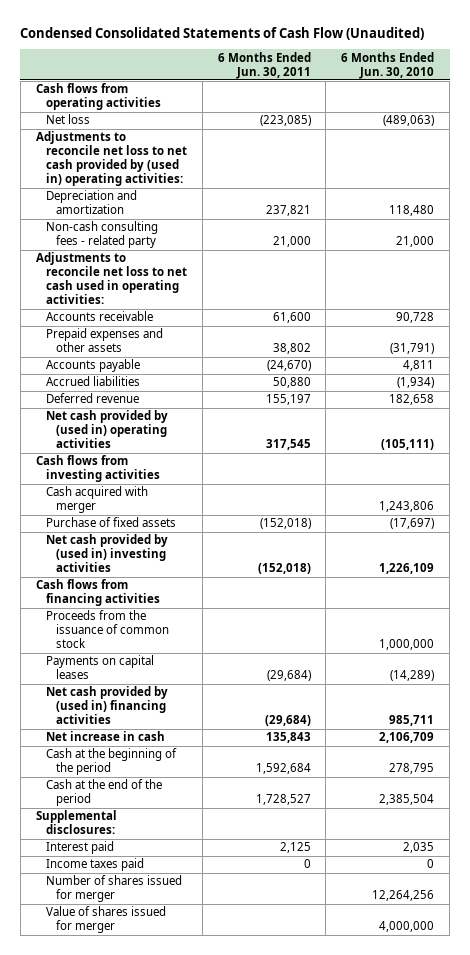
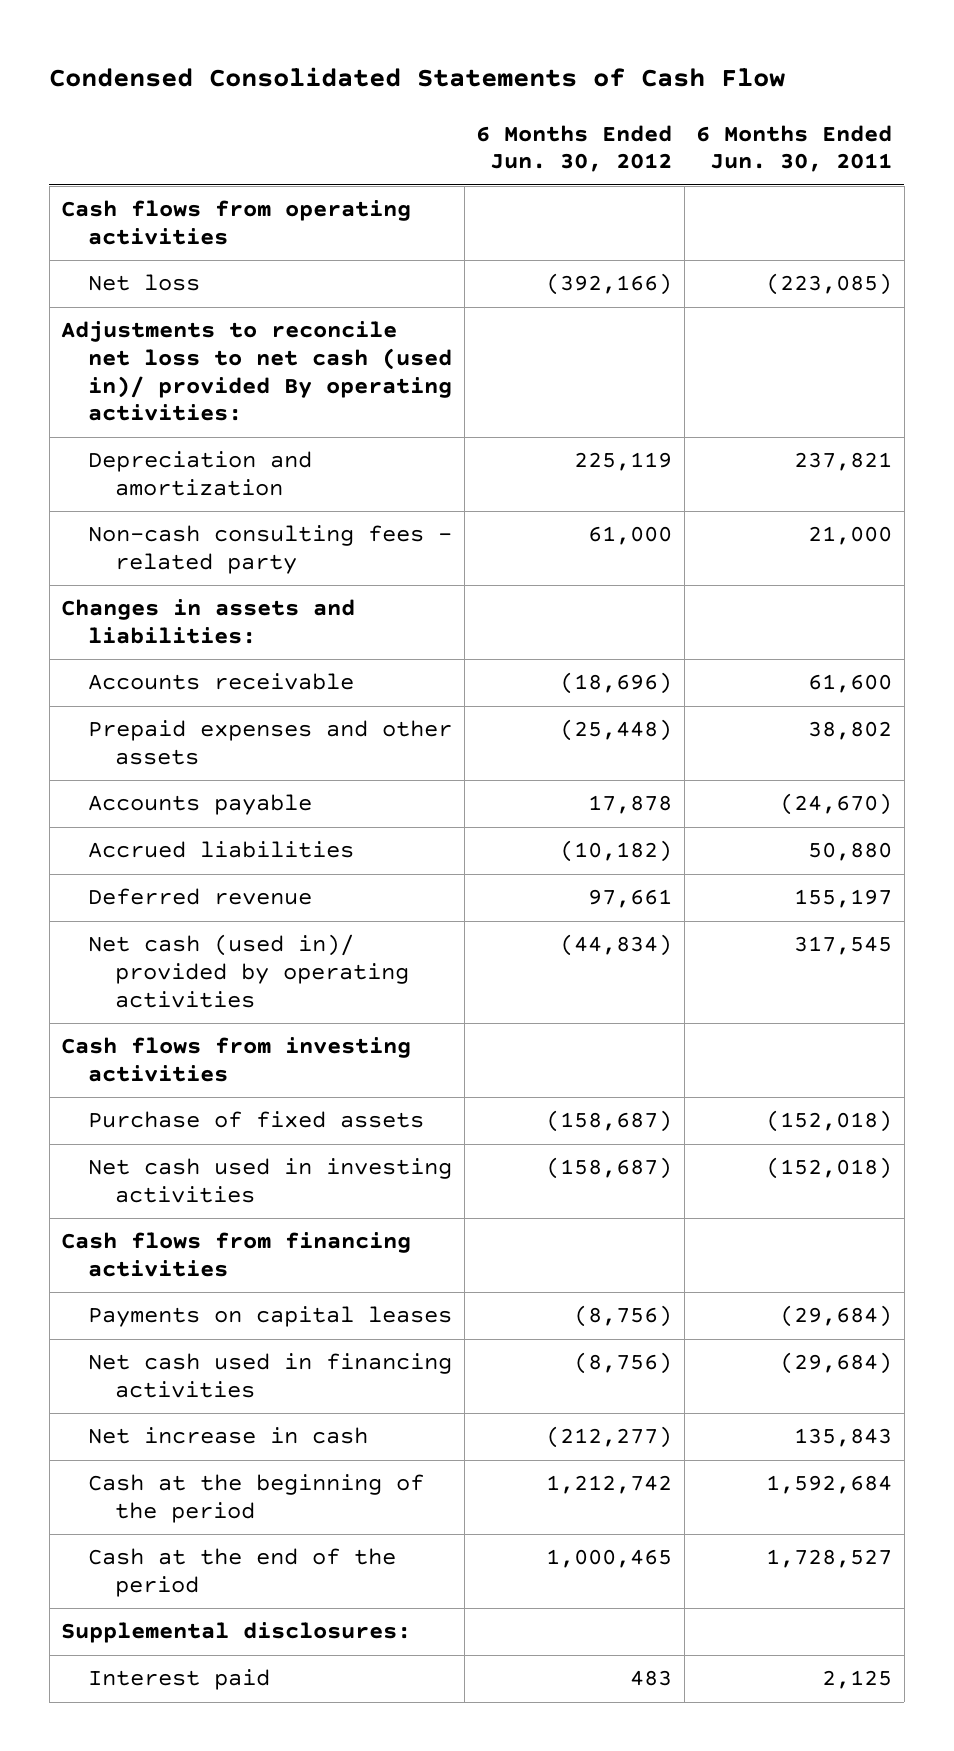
[20,26,425,40] Condensed Consolidated Statements of Cash Flow (Unaudited) -> [49,67,786,88] Condensed Consolidated Statements of Cash Flow
[341,51,435,79] 6 Months Ended Jun. 30, 2010 -> none
none -> [476,124,673,173] 6 Months Ended Jun. 30, 2012
[35,131,187,187] Adjustments to reconcile net loss to net cash provided by (used in) operating activities: -> [61,321,452,422] Adjustments to reconcile net loss to net cash (used in)/ provided By operating activities:
[35,252,187,305] Adjustments to reconcile net loss to net cash used in operating activities: -> [61,599,356,645] Changes in assets and liabilities:
[45,410,168,449] Net cash provided by (used in) operating activities -> [87,934,409,1008] Net cash (used in)/ provided by operating activities
[45,486,148,514] Cash acquired with merger -> none
[45,534,168,573] Net cash provided by (used in) investing activities -> [87,1158,452,1204] Net cash used in investing activities
[45,610,170,649] Proceeds from the issuance of common stock -> none
[45,686,168,725] Net cash provided by (used in) financing activities -> [87,1353,452,1399] Net cash used in financing activities
[45,858,144,872] Income taxes paid -> none
[45,875,182,903] Number of shares issued for merger -> none
[45,906,166,934] Value of shares issued for merger -> none

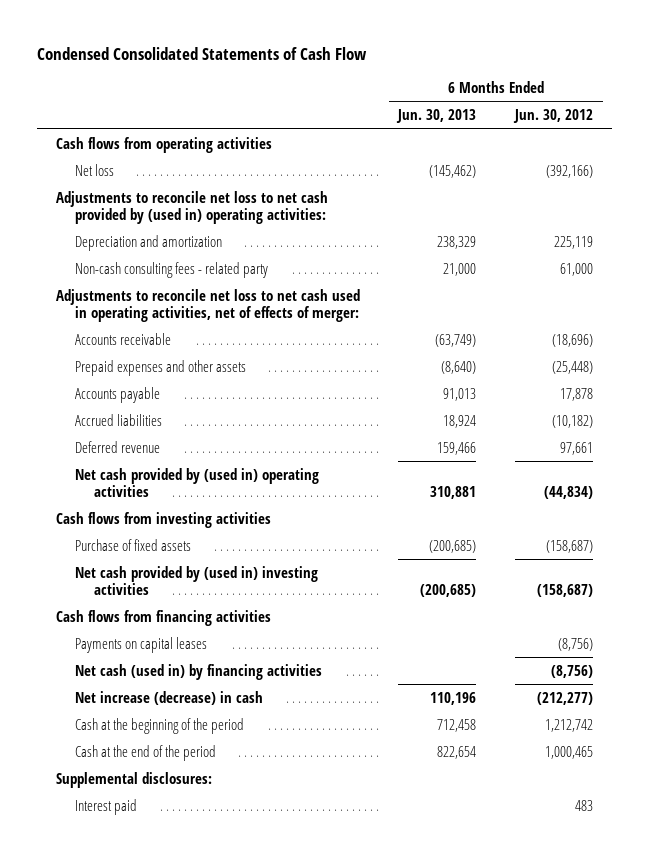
[696,124,893,173] 6 Months Ended Jun. 30, 2011 -> none
none -> [396,109,477,124] Jun. 30, 2013
[61,321,452,422] Adjustments to reconcile net loss to net cash (used in)/ provided By operating activities: -> [56,190,329,224] Adjustments to reconcile net loss to net cash provided by (used in) operating activities:
[61,599,356,645] Changes in assets and liabilities: -> [56,288,361,322] Adjustments to reconcile net loss to net cash used in operating activities, net of effects of merger:
[87,934,409,1008] Net cash (used in)/ provided by operating activities -> [74,467,319,497] Net cash provided by (used in) operating activities
[87,1158,452,1204] Net cash used in investing activities -> [74,565,318,595] Net cash provided by (used in) investing activities
[87,1353,452,1399] Net cash used in financing activities -> [74,663,322,680] Net cash (used in) by financing activities
[87,1427,368,1445] Net increase in cash -> [74,690,263,705] Net increase (decrease) in cash

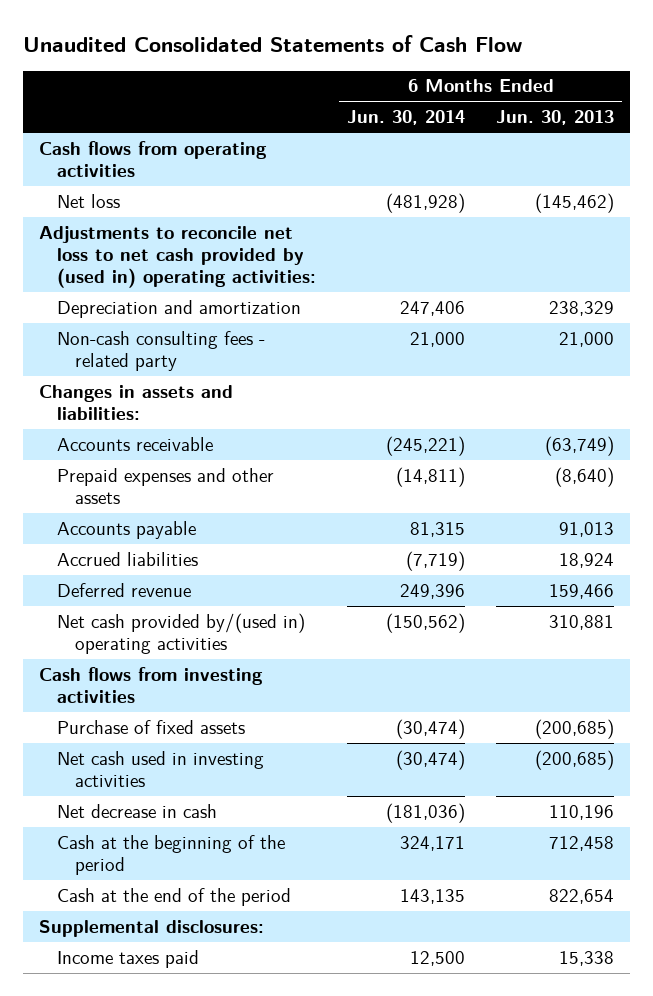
[36,46,367,60] Condensed Consolidated Statements of Cash Flow -> [23,35,523,53] Unaudited Consolidated Statements of Cash Flow
[512,109,593,124] Jun. 30, 2012 -> none
none -> [346,110,465,126] Jun. 30, 2014
[56,288,361,322] Adjustments to reconcile net loss to net cash used in operating activities, net of effects of merger: -> [38,384,233,420] Changes in assets and liabilities:
[74,467,319,497] Net cash provided by (used in) operating activities -> [56,612,305,654] Net cash provided by/(used in) operating activities
[56,609,272,626] Cash flows from financing activities -> none
[74,636,207,653] Payments on capital leases -> none
[74,663,322,680] Net cash (used in) by financing activities -> none
[74,565,318,595] Net cash provided by (used in) investing activities -> [56,750,264,787] Net cash used in investing activities
[74,690,263,705] Net increase (decrease) in cash -> [56,803,217,818] Net decrease in cash
[74,798,137,815] Interest paid -> none
none -> [56,949,199,968] Income taxes paid

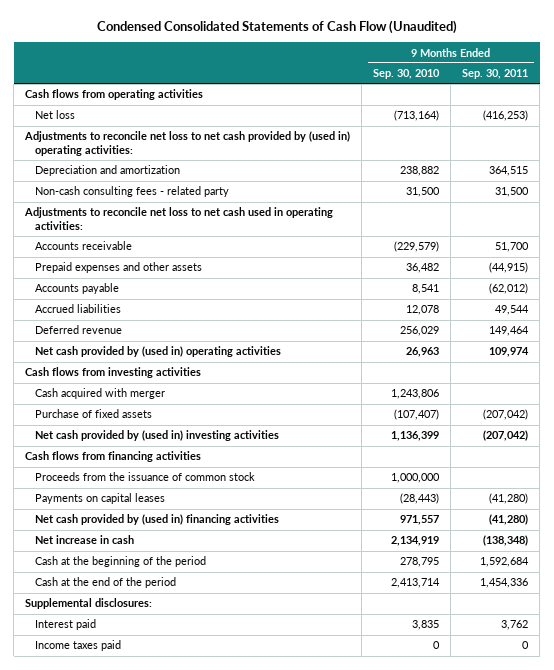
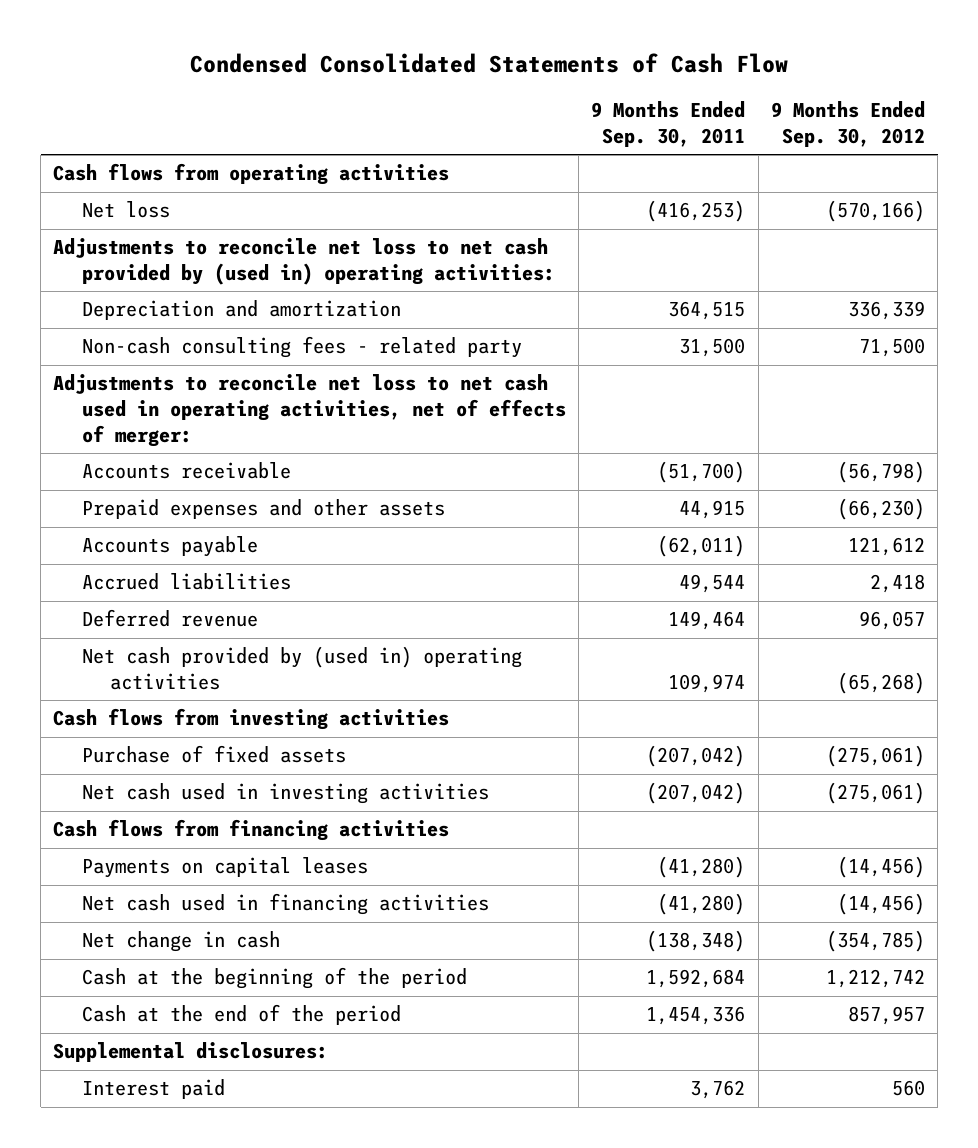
[96,20,457,35] Condensed Consolidated Statements of Cash Flow (Unaudited) -> [190,52,789,73] Condensed Consolidated Statements of Cash Flow
[373,69,441,80] Sep. 30, 2010 -> none
none -> [771,100,926,147] 9 Months Ended Sep. 30, 2012
[24,207,334,230] Adjustments to reconcile net loss to net cash used in operating activities: -> [53,374,566,447] Adjustments to reconcile net loss to net cash used in operating activities, net of effects of merger:
[495,242,530,253] 51,700 -> [657,461,746,484] (51,700)
[489,262,529,274] (44,915) -> [679,500,746,520] 44,915
[489,283,529,295] (62,012) -> [657,535,746,558] (62,011)
[35,388,166,400] Cash acquired with merger -> none
[35,430,280,442] Net cash provided by (used in) investing activities -> [81,783,489,805] Net cash used in investing activities
[35,472,256,482] Proceeds from the issuance of common stock -> none
[35,514,280,526] Net cash provided by (used in) financing activities -> [81,893,489,916] Net cash used in financing activities
[35,535,135,545] Net increase in cash -> [81,931,280,953] Net change in cash
[35,640,122,652] Income taxes paid -> none

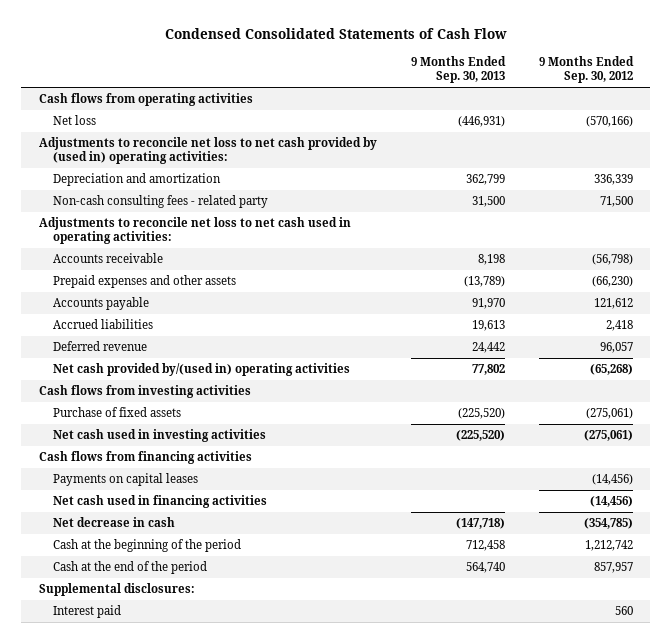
[591,100,746,147] 9 Months Ended Sep. 30, 2011 -> none
none -> [410,56,506,84] 9 Months Ended Sep. 30, 2013
[53,374,566,447] Adjustments to reconcile net loss to net cash used in operating activities, net of effects of merger: -> [38,217,351,244] Adjustments to reconcile net loss to net cash used in operating activities:
[81,646,522,691] Net cash provided by (used in) operating activities -> [52,363,350,377] Net cash provided by/(used in) operating activities
[81,931,280,953] Net change in cash -> [52,517,175,528] Net decrease in cash

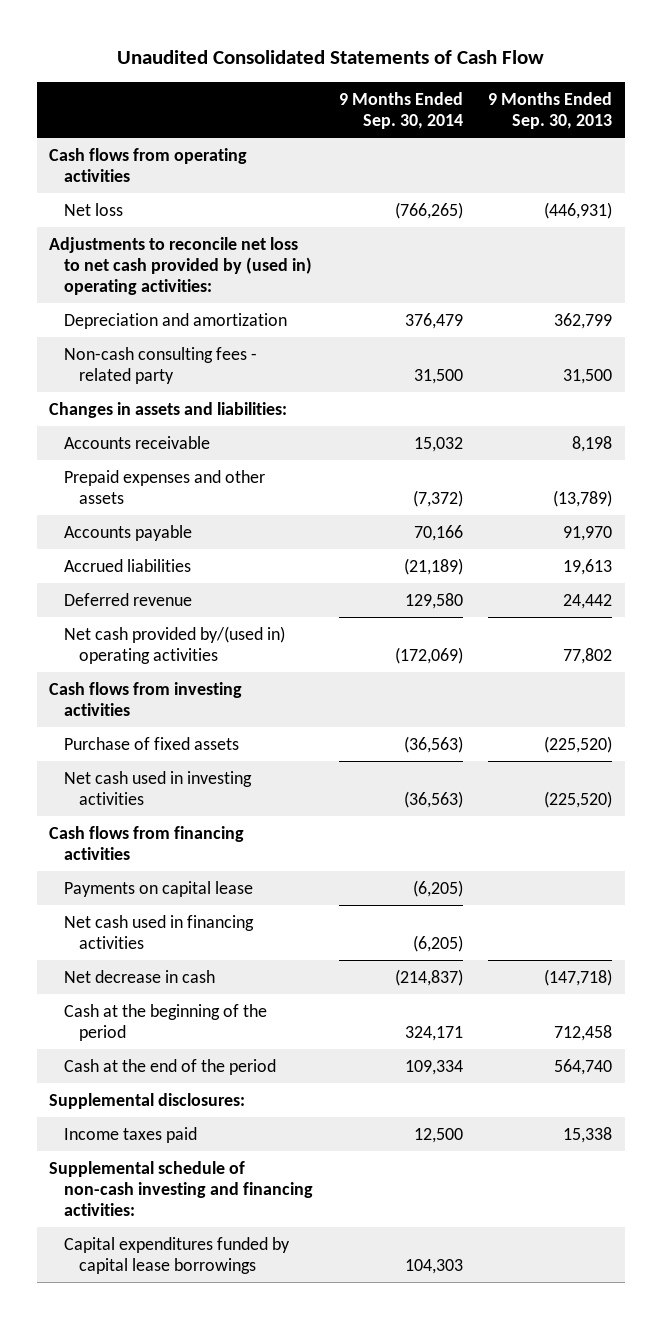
[164,28,507,40] Condensed Consolidated Statements of Cash Flow -> [116,50,544,65] Unaudited Consolidated Statements of Cash Flow
[539,56,635,84] 9 Months Ended Sep. 30, 2012 -> none
none -> [338,92,463,130] 9 Months Ended Sep. 30, 2014
[38,217,351,244] Adjustments to reconcile net loss to net cash used in operating activities: -> [49,401,288,418] Changes in assets and liabilities:
[52,473,198,487] Payments on capital leases -> [64,880,254,897] Payments on capital lease
[52,605,121,619] Interest paid -> none
none -> [64,1126,198,1143] Income taxes paid
none -> [49,1160,314,1216] Supplemental schedule of non-cash investing and financing activities:
none -> [64,1236,291,1274] Capital expenditures funded by capital lease borrowings

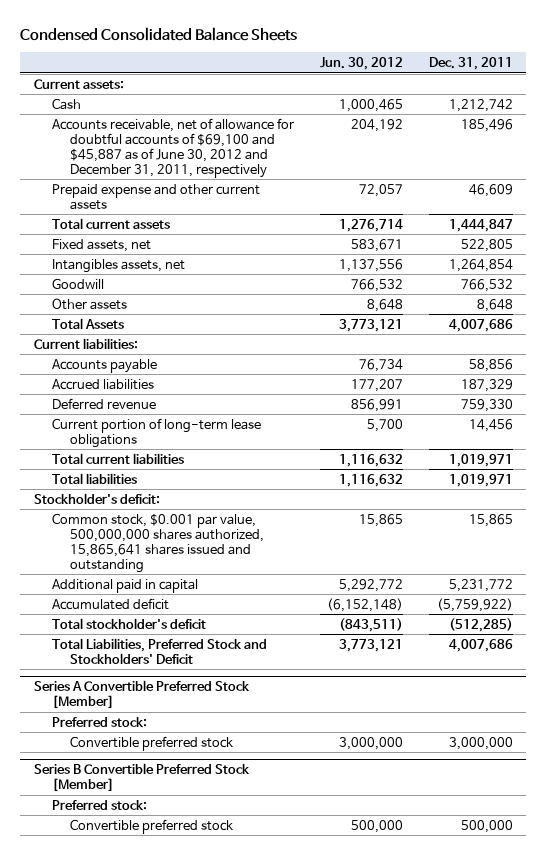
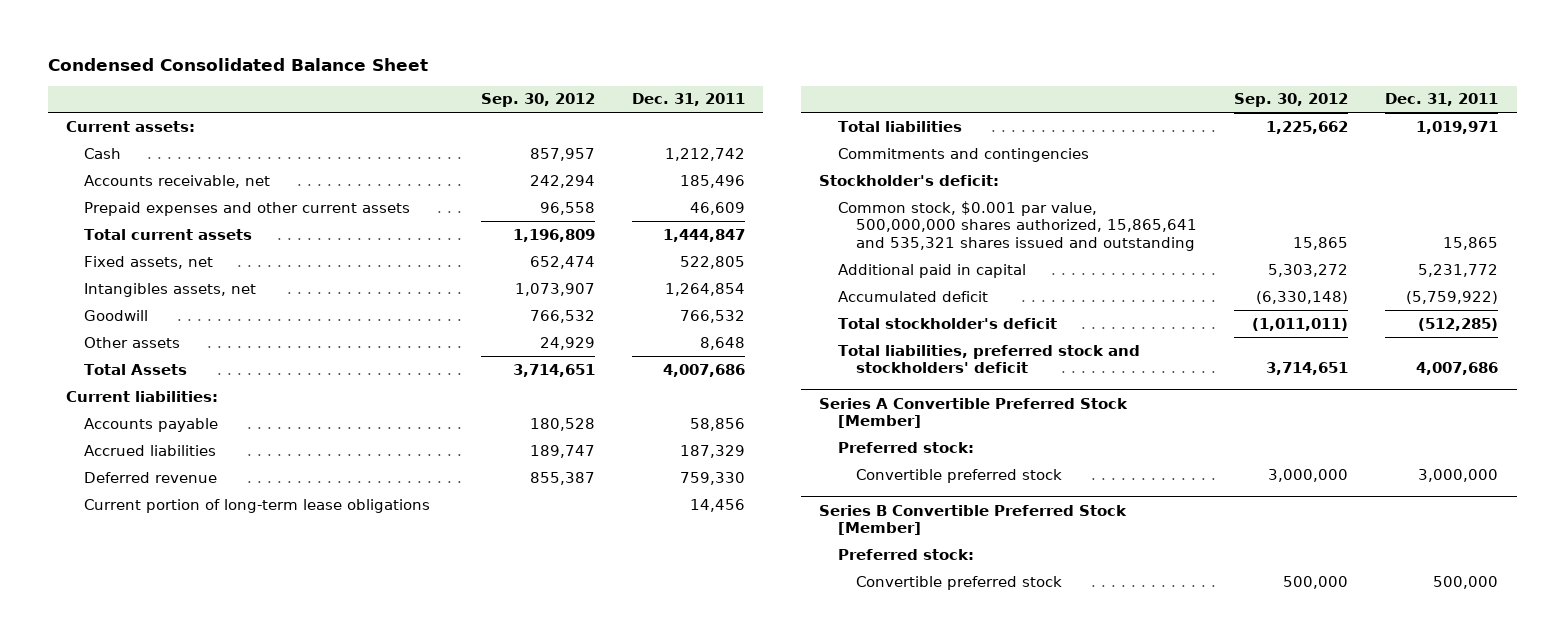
[20,26,298,41] Condensed Consolidated Balance Sheets -> [47,57,428,71] Condensed Consolidated Balance Sheet
[319,56,403,70] Jun. 30, 2012 -> none
none -> [480,93,595,108] Sep. 30, 2012
[51,117,294,178] Accounts receivable, net of allowance for doubtful accounts of $69,100 and $45,887 as of June 30, 2012 and December 31, 2011, respectively -> [84,174,271,188] Accounts receivable, net
[51,183,260,210] Prepaid expense and other current assets -> [84,201,411,216] Prepaid expenses and other current assets
[51,452,184,464] Total current liabilities -> none
none -> [837,147,1089,162] Commitments and contingencies
[51,512,264,573] Common stock, $0.001 par value, 500,000,000 shares authorized, 15,865,641 shares issued and outstanding -> [837,200,1198,251] Common stock, $0.001 par value, 500,000,000 shares authorized, 15,865,641 and 535,321 shares issued and outstanding
[51,637,267,664] Total Liabilities, Preferred Stock and Stockholders' Deficit -> [837,344,1140,374] Total liabilities, preferred stock and stockholders' deficit

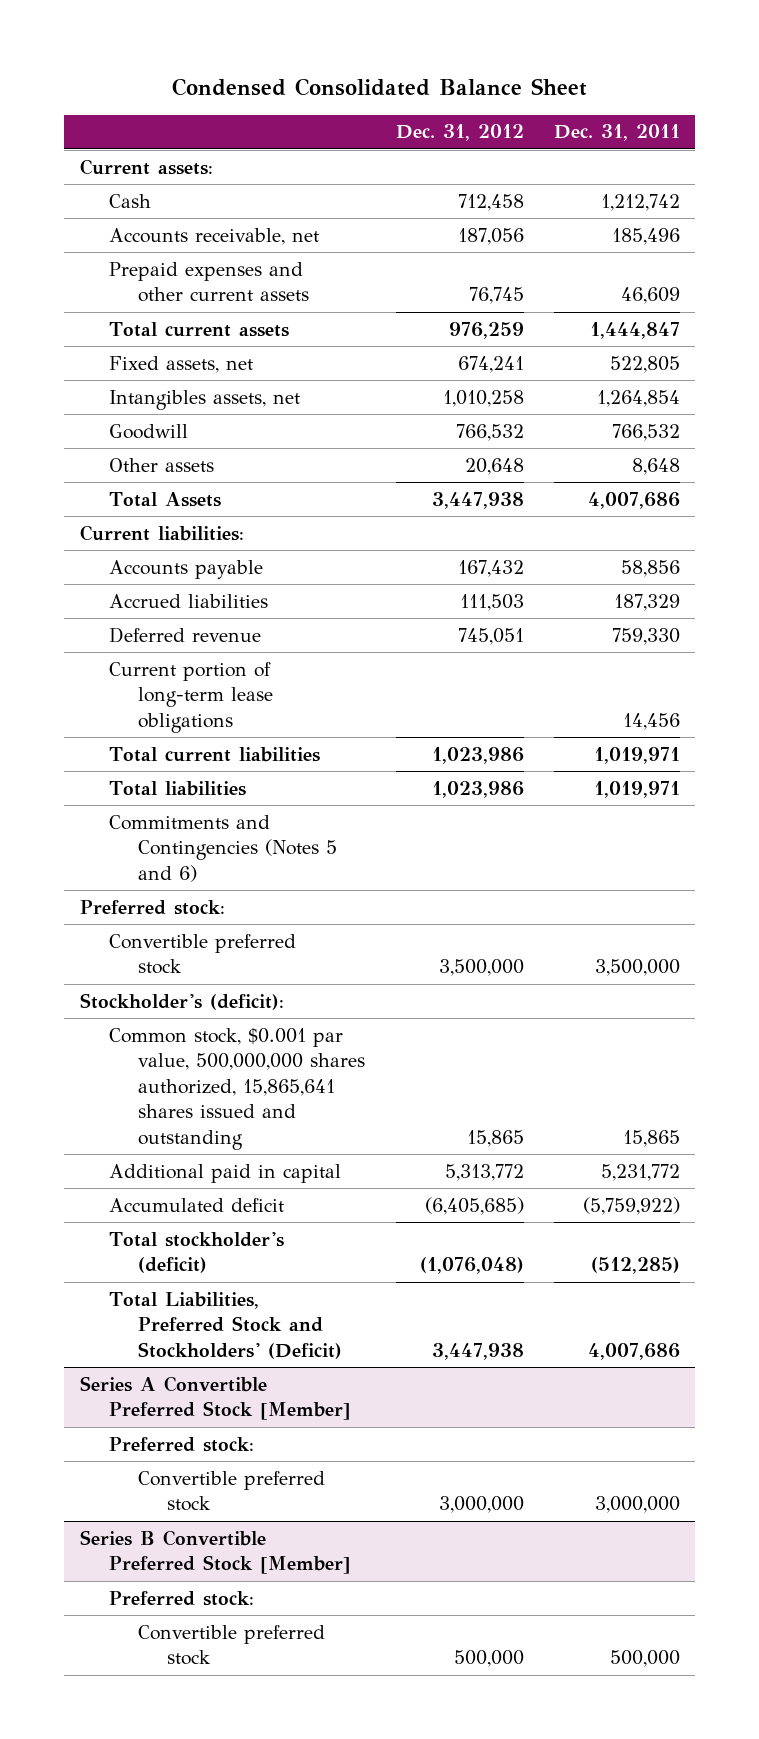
[480,93,595,108] Sep. 30, 2012 -> none
none -> [395,124,524,142] Dec. 31, 2012
none -> [108,746,320,762] Total current liabilities
[837,147,1089,162] Commitments and contingencies -> [108,814,338,882] Commitments and Contingencies (Notes 5 and 6)
none -> [79,899,225,915] Preferred stock:
none -> [108,933,296,975] Convertible preferred stock
[819,174,1000,186] Stockholder's deficit: -> [79,992,284,1010] Stockholder's (deficit):
[837,200,1198,251] Common stock, $0.001 par value, 500,000,000 shares authorized, 15,865,641 and 535,321 shares issued and outstanding -> [108,1027,366,1151] Common stock, $0.001 par value, 500,000,000 shares authorized, 15,865,641 shares issued and outstanding
[837,317,1057,329] Total stockholder's deficit -> [108,1231,284,1274] Total stockholder's (deficit)
[837,344,1140,374] Total liabilities, preferred stock and stockholders' deficit -> [108,1291,343,1359] Total Liabilities, Preferred Stock and Stockholders' (Deficit)

